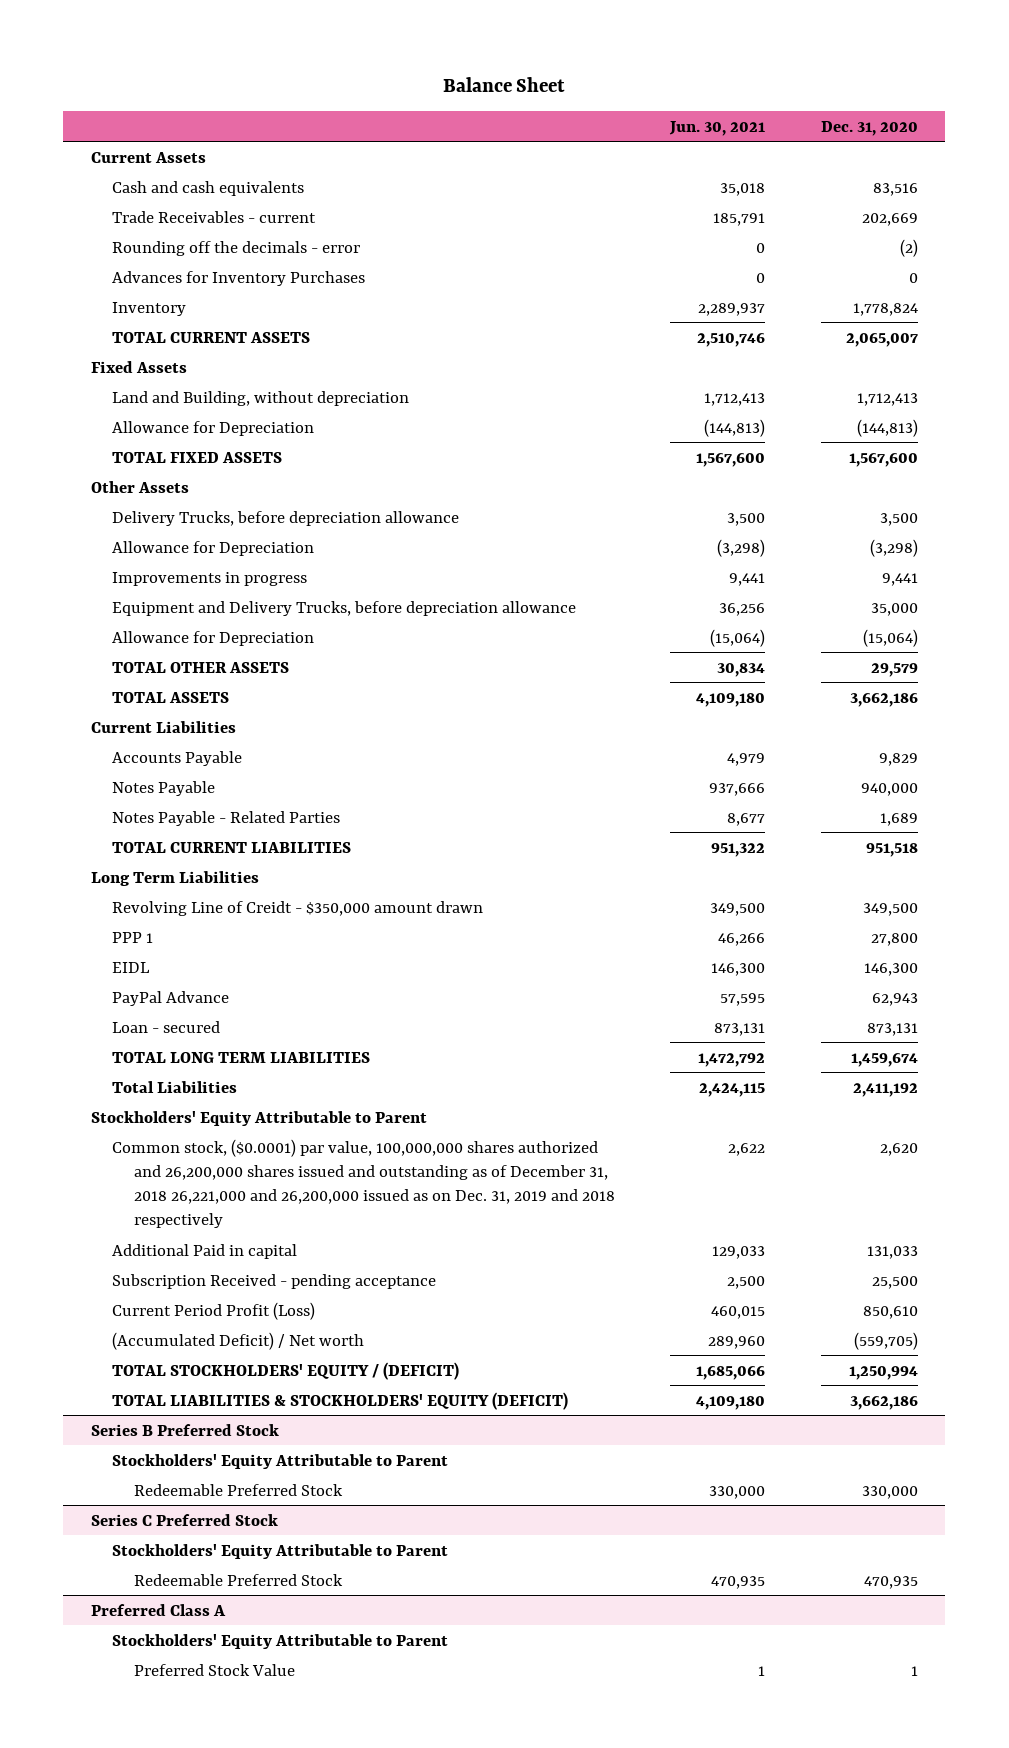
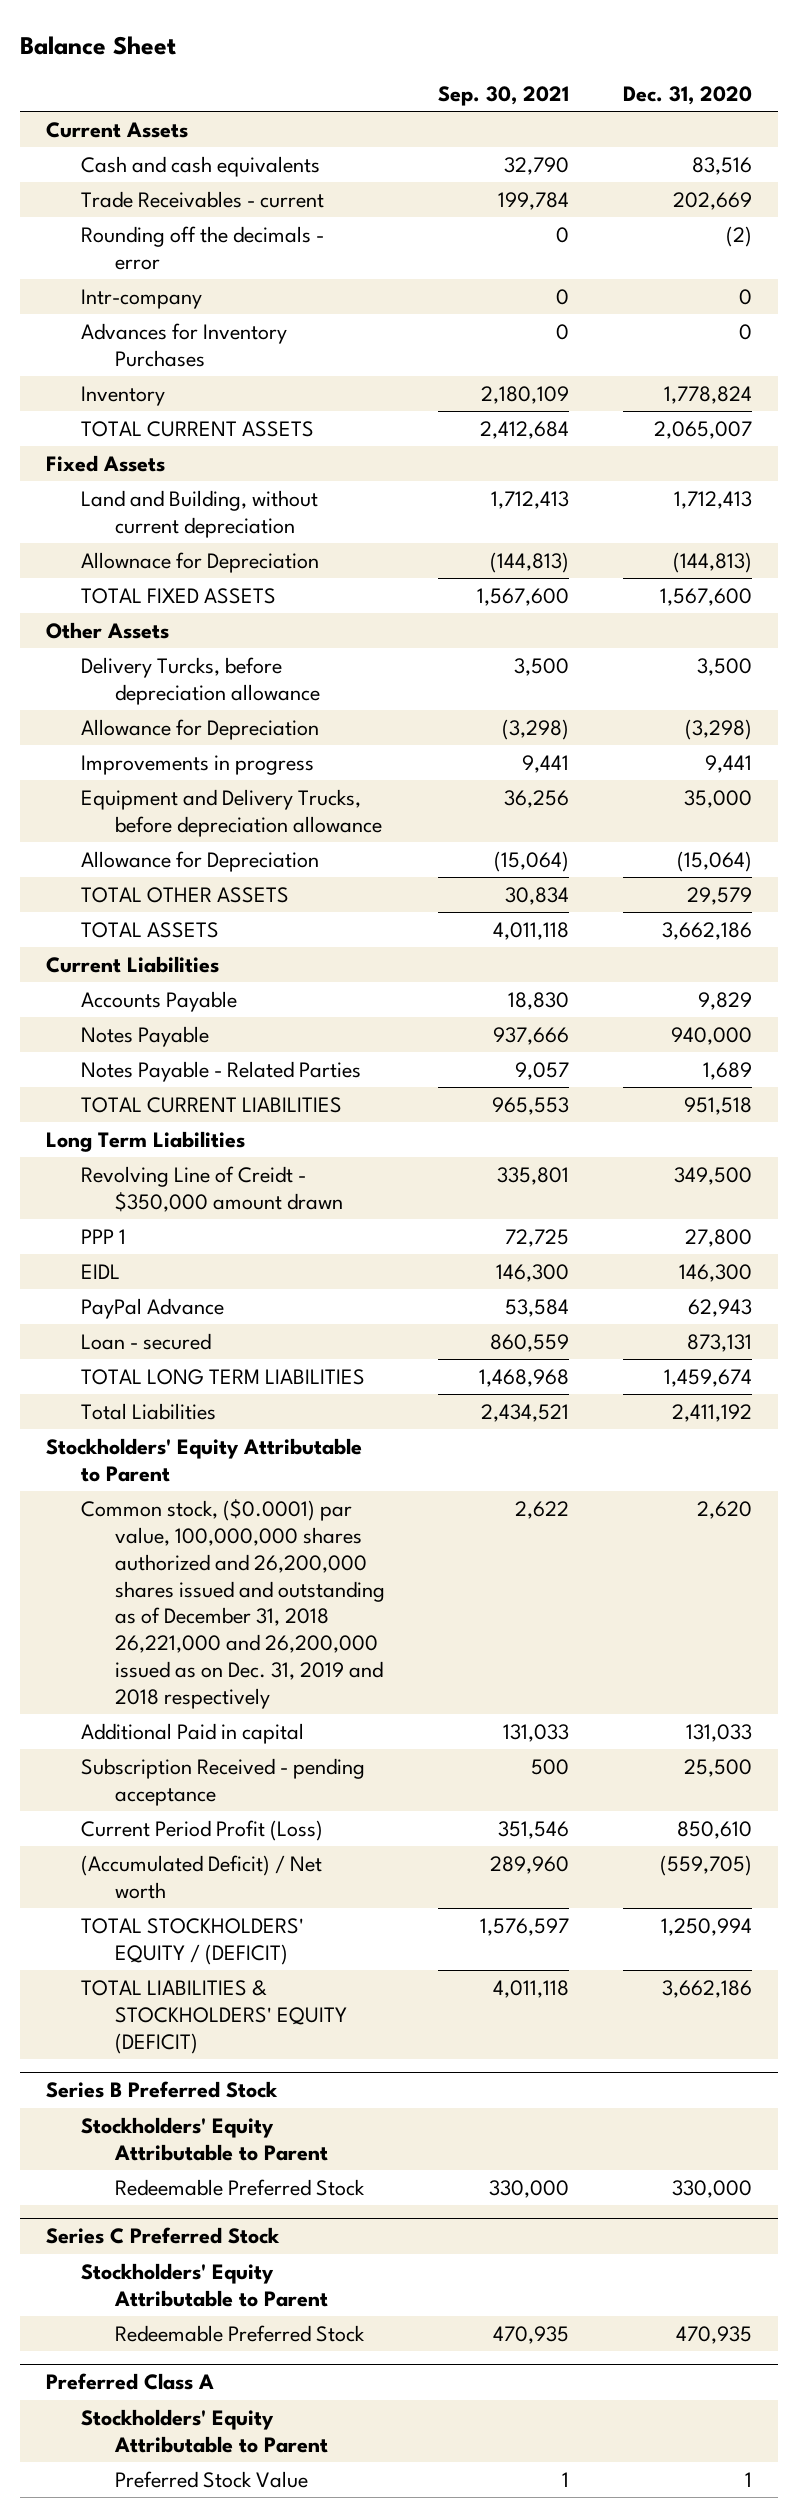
[669,120,766,136] Jun. 30, 2021 -> none
none -> [438,86,570,107] Sep. 30, 2021
none -> [80,288,202,309] Intr-company
[112,390,410,406] Land and Building, without depreciation -> [80,489,318,538] Land and Building, without current depreciation
[112,420,315,436] Allowance for Depreciation -> [80,551,319,573] Allownace for Depreciation
[112,510,460,526] Delivery Trucks, before depreciation allowance -> [80,656,321,705] Delivery Turcks, before depreciation allowance

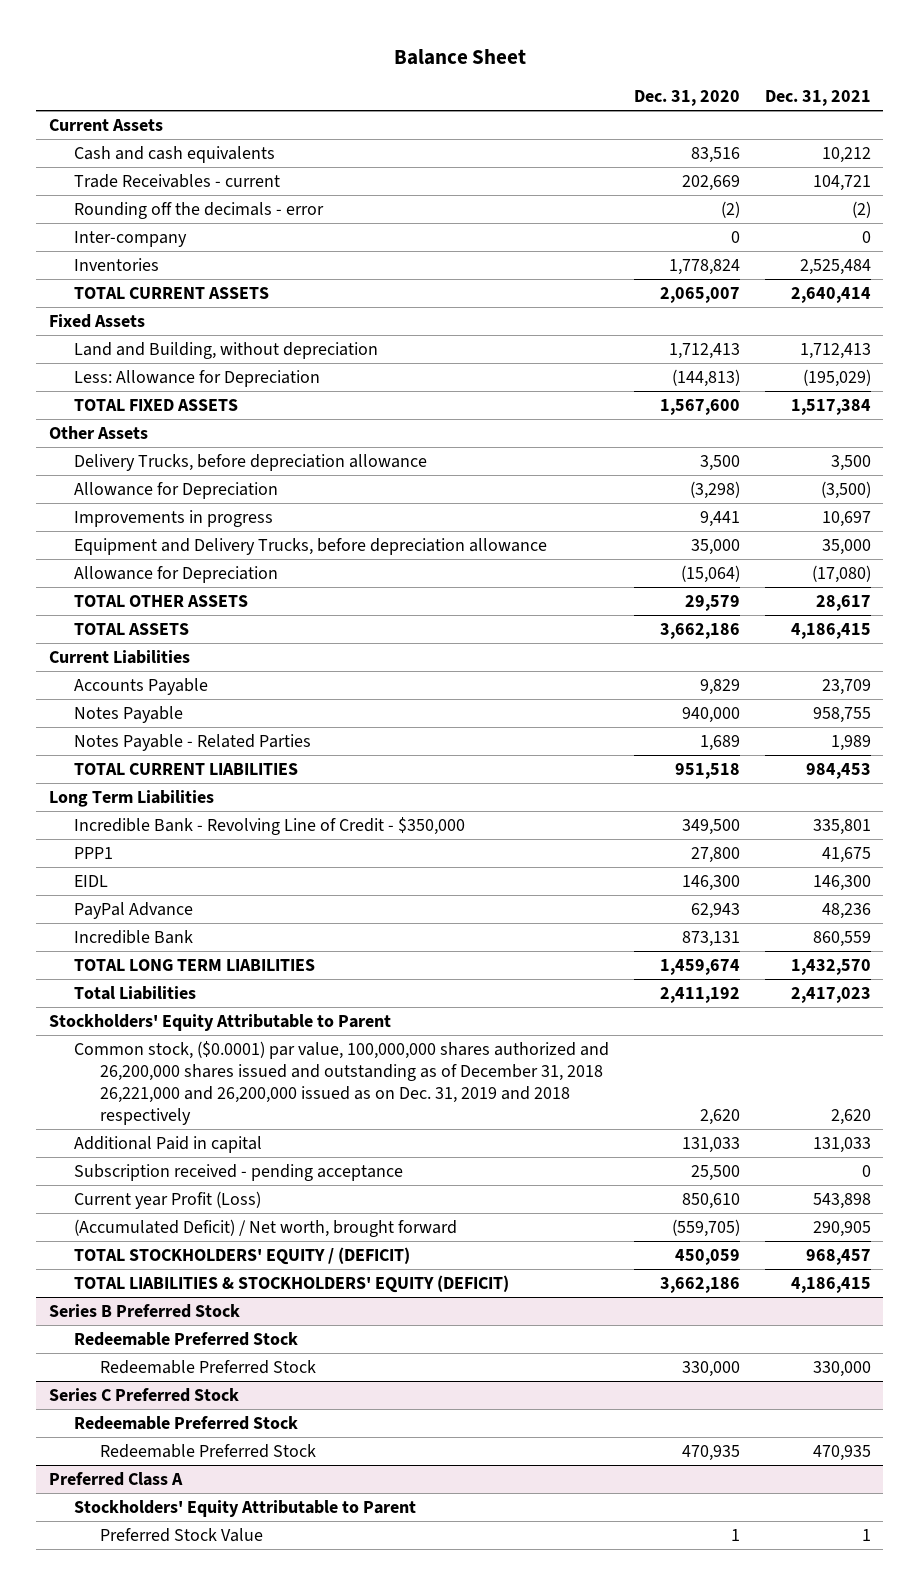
[438,86,570,107] Sep. 30, 2021 -> none
none -> [764,90,871,107] Dec. 31, 2021
[80,288,202,309] Intr-company -> none
[80,322,287,367] Advances for Inventory Purchases -> [74,230,188,247] Inter-company
[80,385,165,406] Inventory -> [74,257,160,271] Inventories
[80,489,318,538] Land and Building, without current depreciation -> [74,341,379,359] Land and Building, without depreciation
[80,551,319,573] Allownace for Depreciation -> [74,369,321,387] Less: Allowance for Depreciation
[80,656,321,705] Delivery Turcks, before depreciation allowance -> [74,453,428,471] Delivery Trucks, before depreciation allowance
[80,1165,344,1212] Revolving Line of Creidt - $350,000 amount drawn -> [74,816,466,835] Incredible Bank - Revolving Line of Credit - $350,000
[80,1228,126,1244] PPP 1 -> [74,846,114,859] PPP1
[80,1332,211,1350] Loan - secured -> [74,929,194,944] Incredible Bank
[80,1757,365,1806] Subscription Received - pending acceptance -> [74,1163,404,1181] Subscription received - pending acceptance
[80,1819,323,1841] Current Period Profit (Loss) -> [74,1190,262,1209] Current year Profit (Loss)
[80,1854,322,1899] (Accumulated Deficit) / Net worth -> [74,1218,458,1237] (Accumulated Deficit) / Net worth, brought forward
[660,1917,752,1936] 1,250,994 -> [674,1248,740,1265] 450,059
[80,2116,329,2161] Stockholders' Equity Attributable to Parent -> none
none -> [74,1331,299,1346] Redeemable Preferred Stock
[80,2262,329,2307] Stockholders' Equity Attributable to Parent -> none
none -> [74,1415,299,1430] Redeemable Preferred Stock

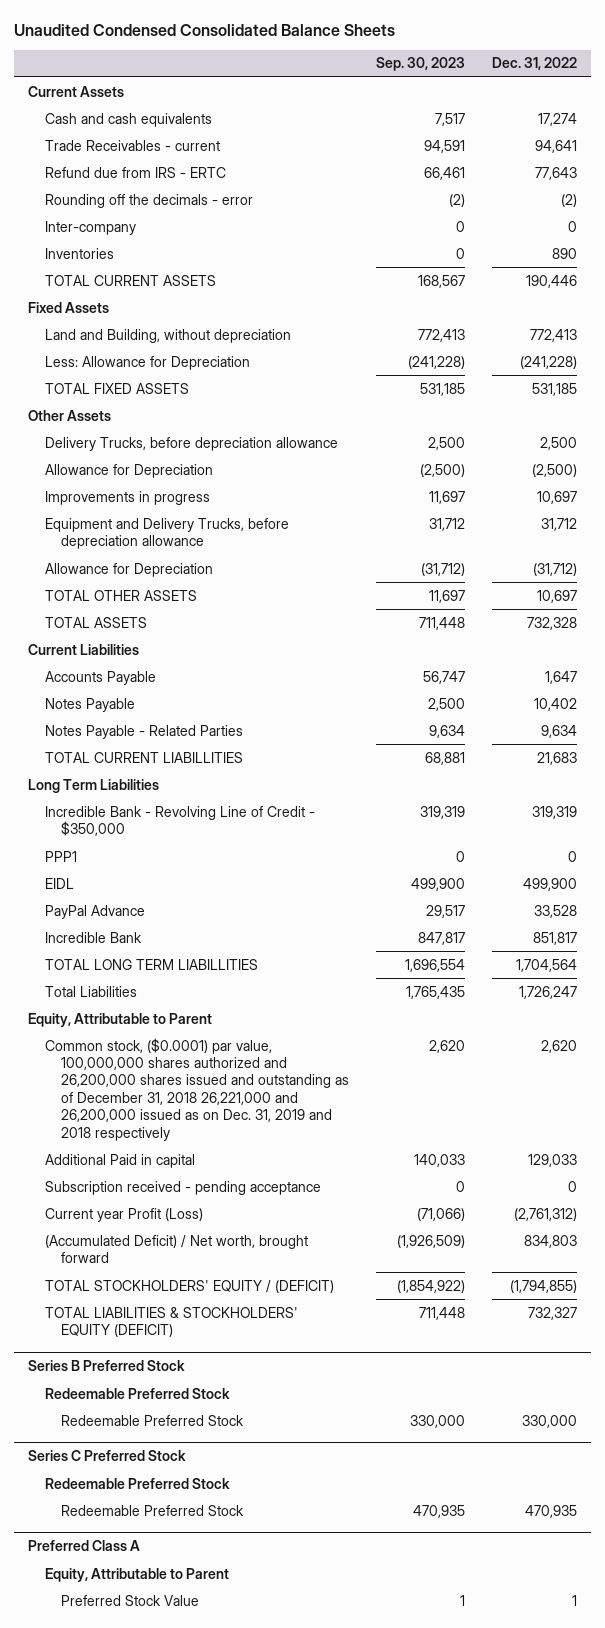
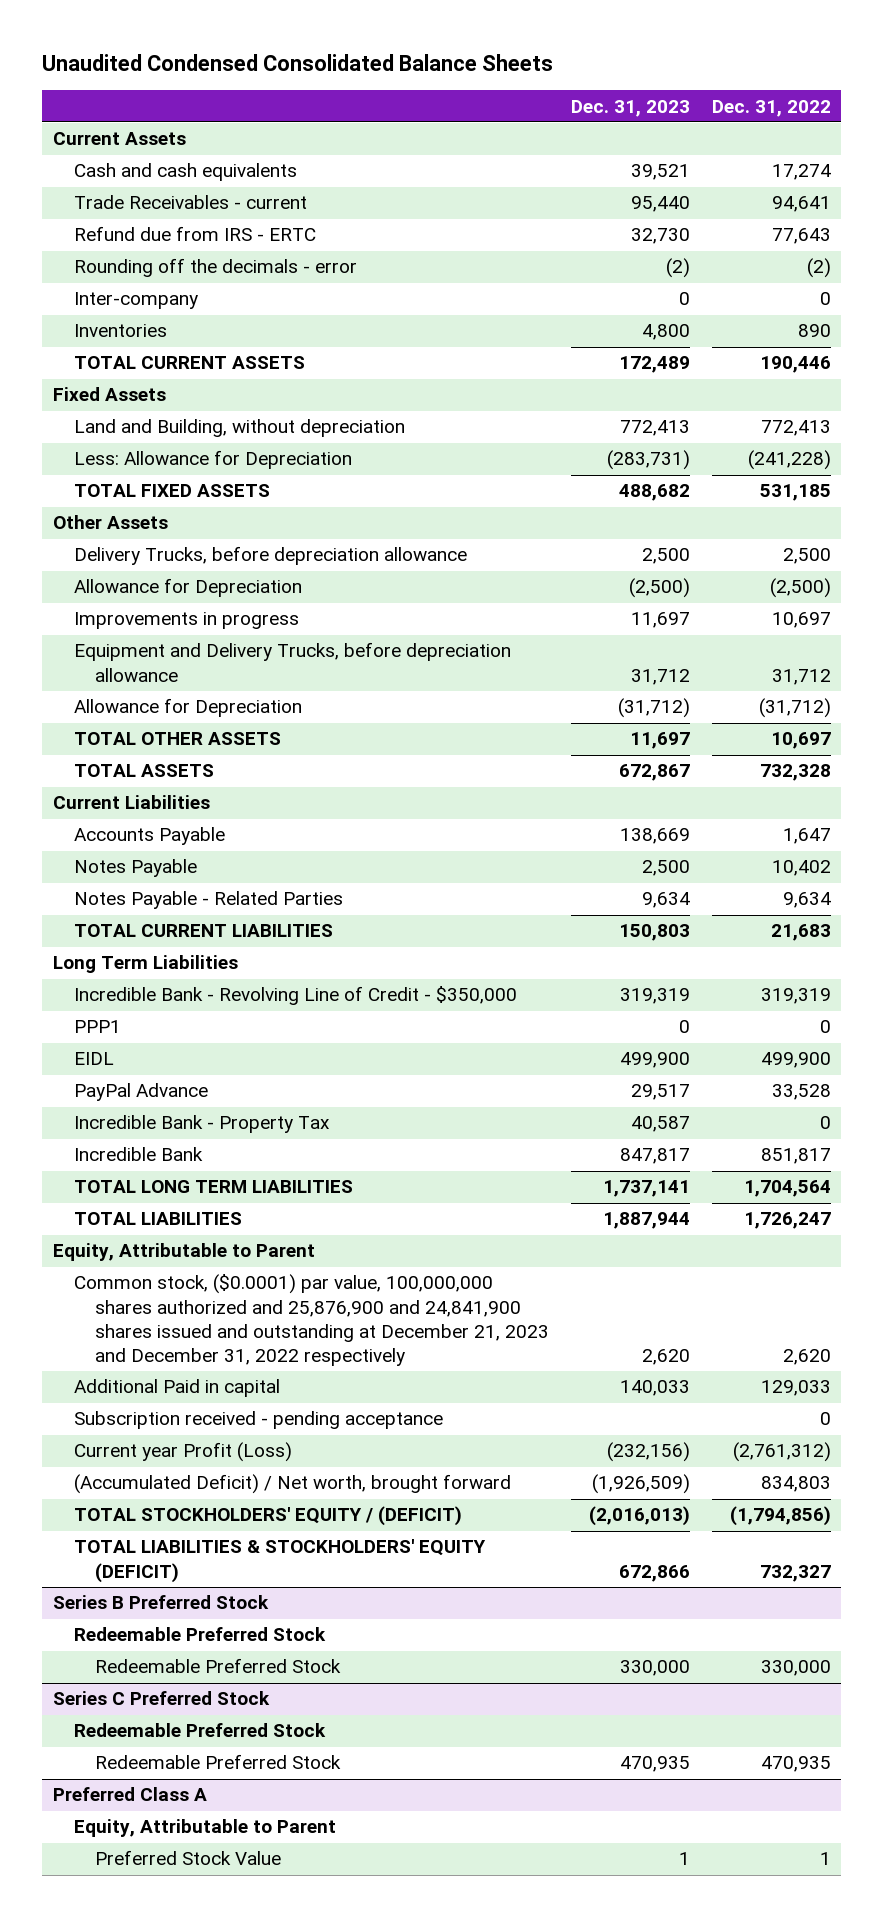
[376,57,466,72] Sep. 30, 2023 -> none
none -> [570,99,690,117] Dec. 31, 2023
[44,751,243,763] TOTAL CURRENT LIABILLITIES -> [74,924,334,938] TOTAL CURRENT LIABILITIES
none -> [74,1115,331,1134] Incredible Bank - Property Tax
[44,958,258,970] TOTAL LONG TERM LIABILLITIES -> [74,1180,354,1194] TOTAL LONG TERM LIABILITIES
[44,985,137,997] Total Liabilities -> [74,1212,243,1226] TOTAL LIABILITIES
[44,1037,350,1141] Common stock, ($0.0001) par value, 100,000,000 shares authorized and 26,200,000 shares issued and outstanding as of December 31, 2018 26,221,000 and 26,200,000 issued as on Dec. 31, 2019 and 2018 respectively -> [74,1274,550,1366] Common stock, ($0.0001) par value, 100,000,000 shares authorized and 25,876,900 and 24,841,900 shares issued and outstanding at December 21, 2023 and December 31, 2022 respectively
[510,1279,578,1293] (1,794,855) -> [729,1506,831,1527] (1,794,856)

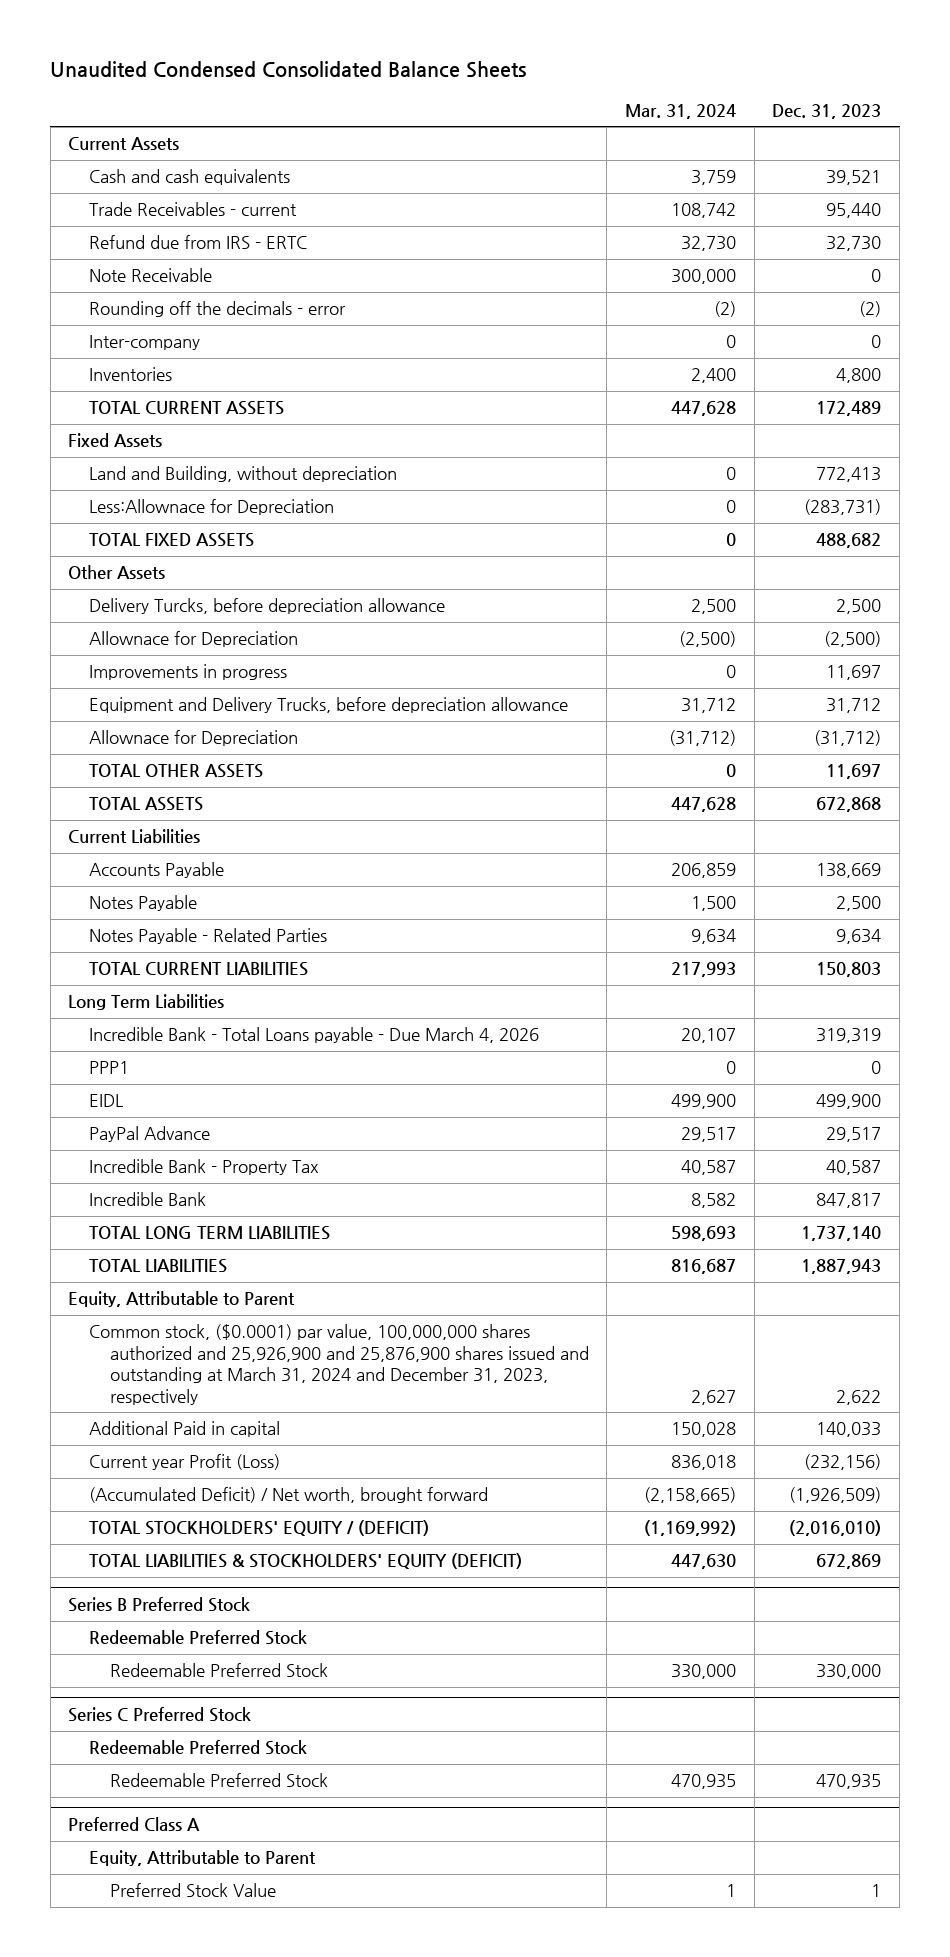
[711,99,831,117] Dec. 31, 2022 -> none
none -> [625,103,737,119] Mar. 31, 2024
none -> [88,268,212,283] Note Receivable
[74,450,353,470] Less: Allowance for Depreciation -> [88,499,334,516] Less:Allownace for Depreciation
[74,546,468,566] Delivery Trucks, before depreciation allowance -> [88,598,445,615] Delivery Turcks, before depreciation allowance
[74,578,303,598] Allowance for Depreciation -> [88,631,298,648] Allownace for Depreciation
[74,698,303,718] Allowance for Depreciation -> [88,730,298,747] Allownace for Depreciation
[618,764,690,782] 672,867 -> [816,797,882,813] 672,868
[74,986,518,1006] Incredible Bank - Revolving Line of Credit - $350,000 -> [88,1027,539,1044] Incredible Bank - Total Loans payable - Due March 4, 2026
[602,1180,690,1198] 1,737,141 -> [801,1226,882,1242] 1,737,140
[602,1212,690,1230] 1,887,944 -> [801,1259,882,1275] 1,887,943
[74,1274,550,1366] Common stock, ($0.0001) par value, 100,000,000 shares authorized and 25,876,900 and 24,841,900 shares issued and outstanding at December 21, 2023 and December 31, 2022 respectively -> [88,1324,589,1405] Common stock, ($0.0001) par value, 100,000,000 shares authorized and 25,926,900 and 25,876,900 shares issued and outstanding at March 31, 2024 and December 31, 2023, respectively
[641,1348,690,1365] 2,620 -> [836,1389,882,1405] 2,622
[74,1411,444,1430] Subscription received - pending acceptance -> none
[588,1506,690,1527] (2,016,013) -> [789,1520,882,1537] (2,016,010)
[618,1564,690,1582] 672,866 -> [816,1554,882,1570] 672,869

